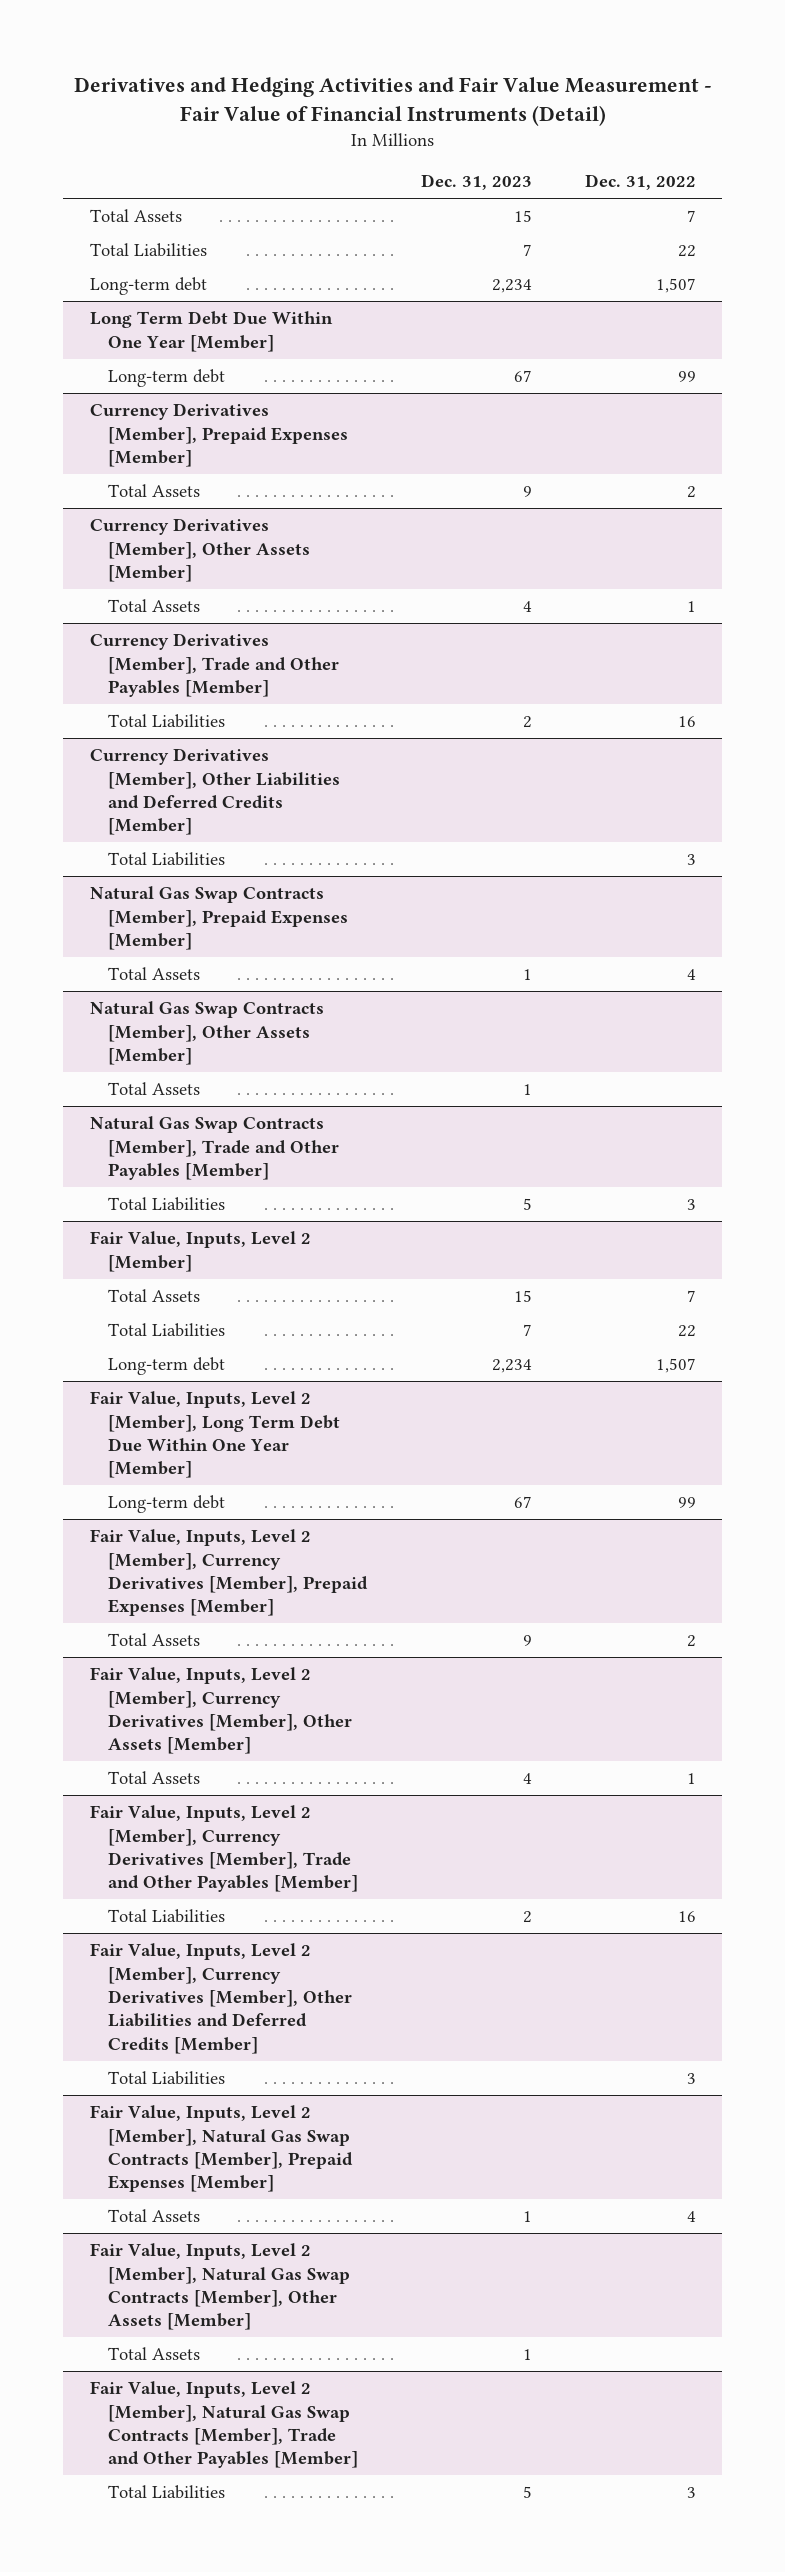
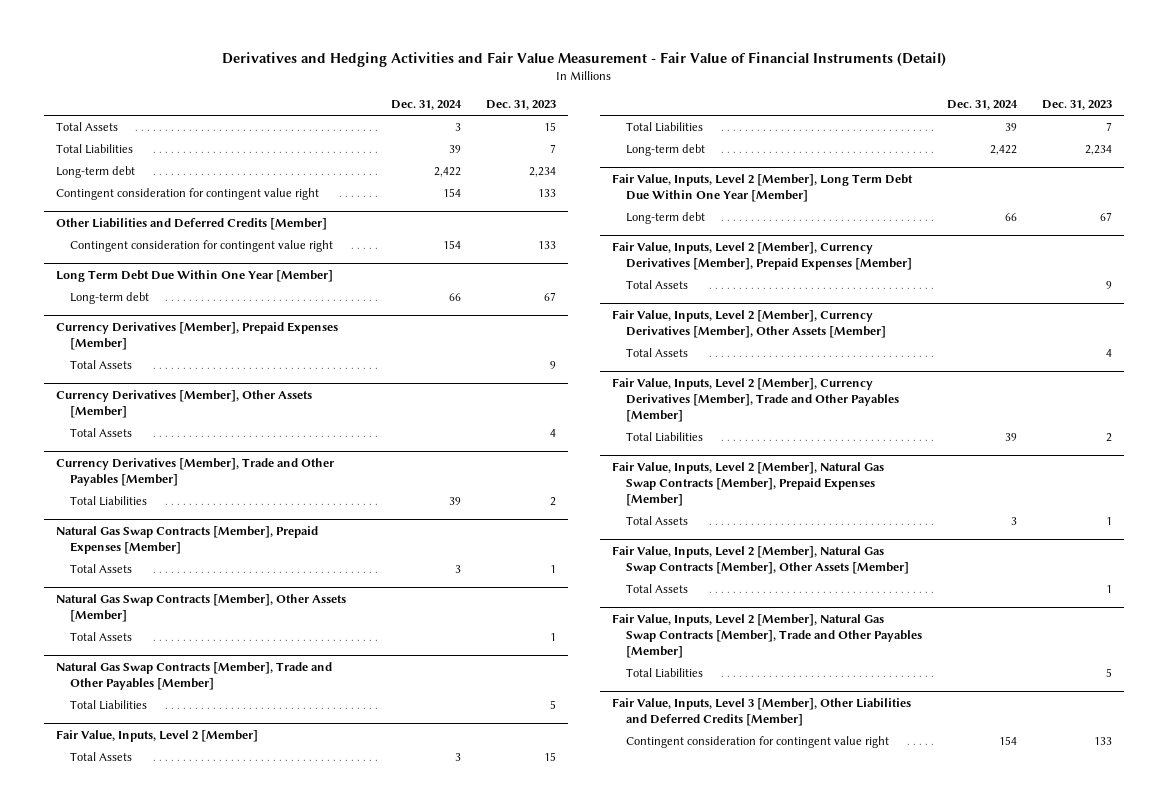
[584,174,696,191] Dec. 31, 2022 -> none
none -> [390,100,462,111] Dec. 31, 2024
none -> [56,188,320,201] Contingent consideration for contingent value right
none -> [56,218,328,231] Other Liabilities and Deferred Credits [Member]
none -> [69,240,333,253] Contingent consideration for contingent value right
[89,748,341,836] Currency Derivatives [Member], Other Liabilities and Deferred Credits [Member] -> none
[108,852,226,867] Total Liabilities -> none
[89,1943,353,2054] Fair Value, Inputs, Level 2 [Member], Currency Derivatives [Member], Other Liabilities and Deferred Credits [Member] -> none
[108,2071,226,2086] Total Liabilities -> none
none -> [612,698,912,726] Fair Value, Inputs, Level 3 [Member], Other Liabilities and Deferred Credits [Member]
none -> [625,736,889,749] Contingent consideration for contingent value right

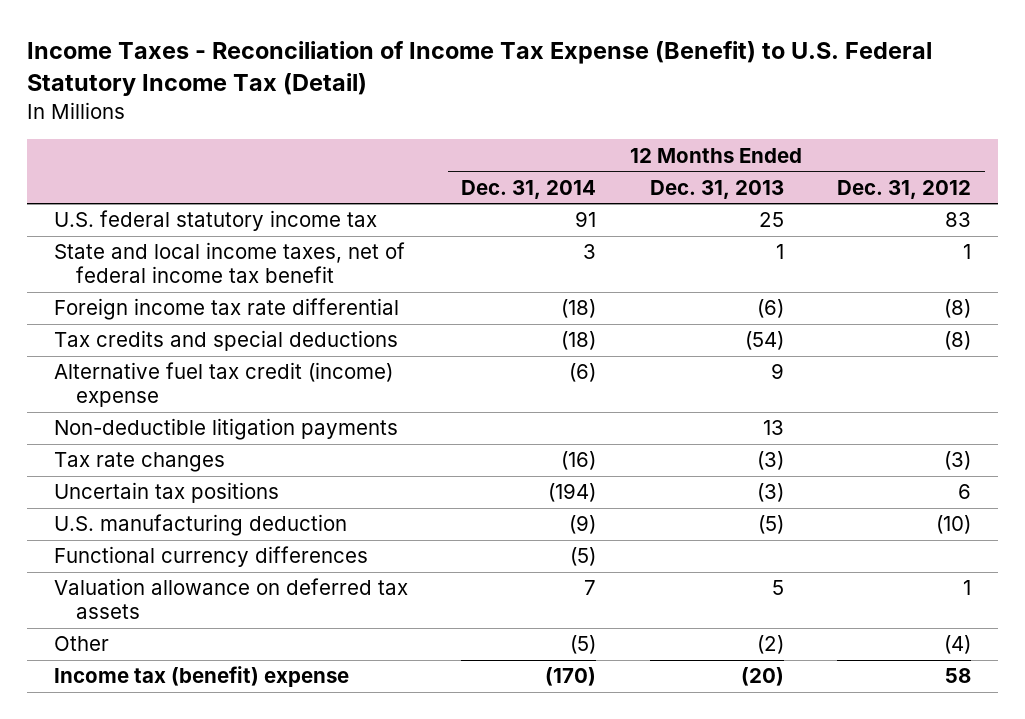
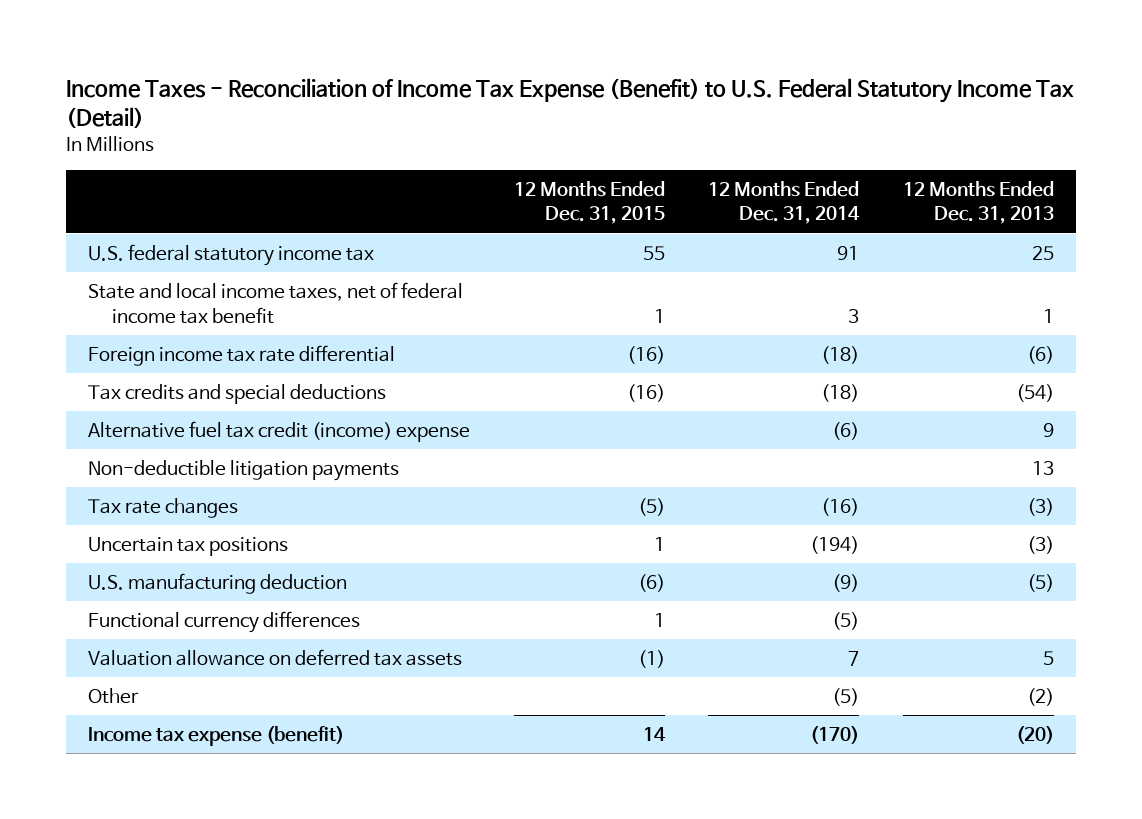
[837,179,972,199] Dec. 31, 2012 -> none
none -> [513,180,665,225] 12 Months Ended Dec. 31, 2015
[54,666,350,688] Income tax (benefit) expense -> [87,726,344,747] Income tax expense (benefit)

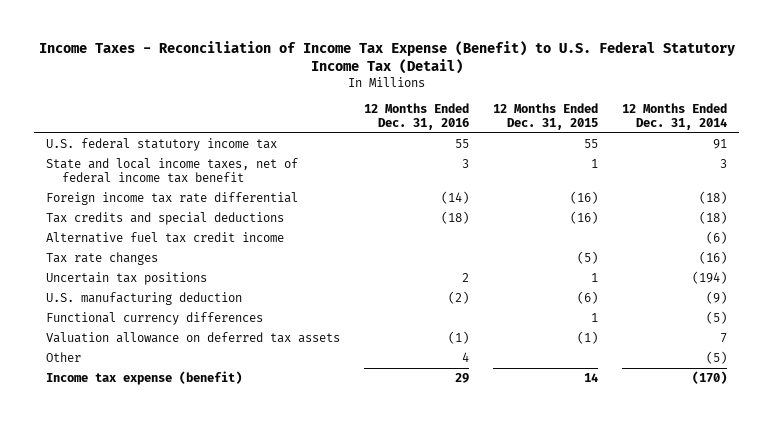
[903,180,1055,225] 12 Months Ended Dec. 31, 2013 -> none
none -> [364,102,470,131] 12 Months Ended Dec. 31, 2016
[87,460,399,482] Non-deductible litigation payments -> none
[87,421,470,443] Alternative fuel tax credit (income) expense -> [46,231,285,243] Alternative fuel tax credit income

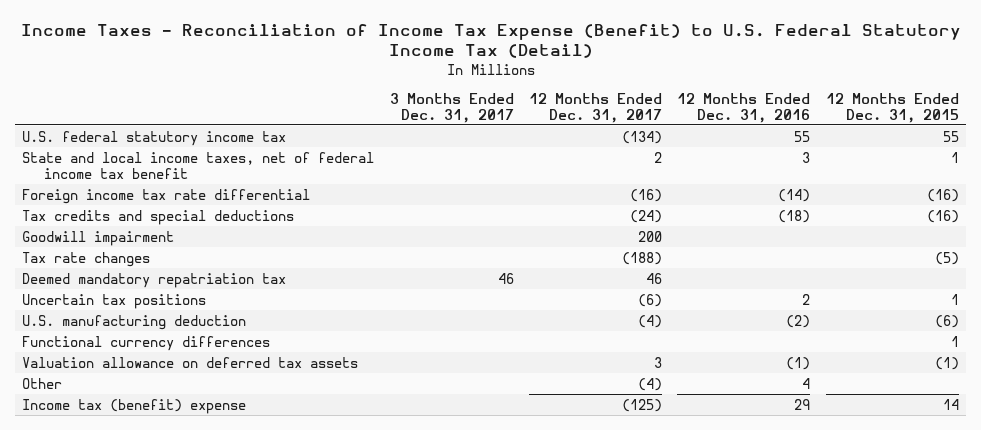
[621,102,727,131] 12 Months Ended Dec. 31, 2014 -> none
none -> [389,92,514,123] 3 Months Ended Dec. 31, 2017
none -> [529,92,663,123] 12 Months Ended Dec. 31, 2017
[46,231,285,243] Alternative fuel tax credit income -> none
none -> [22,230,175,246] Goodwill impairment
none -> [22,272,287,288] Deemed mandatory repatriation tax
[46,370,243,385] Income tax expense (benefit) -> [22,398,247,414] Income tax (benefit) expense

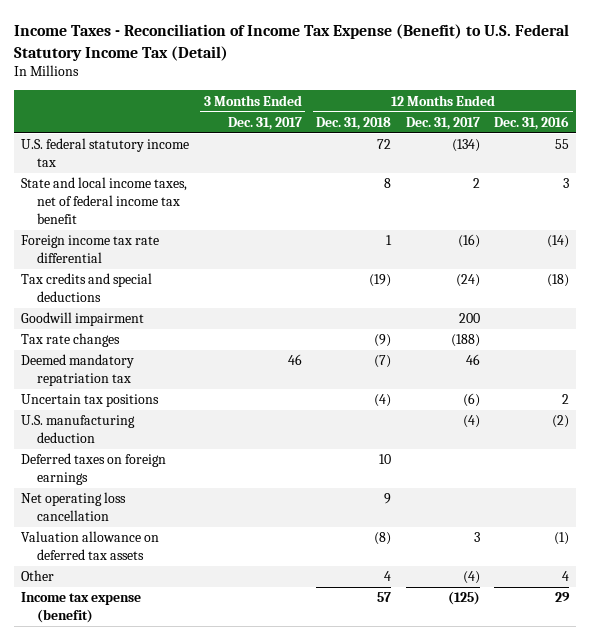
[825,92,959,123] 12 Months Ended Dec. 31, 2015 -> none
none -> [316,116,392,130] Dec. 31, 2018
[22,335,271,351] Functional currency differences -> none
none -> [21,453,167,486] Deferred taxes on foreign earnings
none -> [21,492,127,522] Net operating loss cancellation
[22,398,247,414] Income tax (benefit) expense -> [21,592,142,624] Income tax expense (benefit)

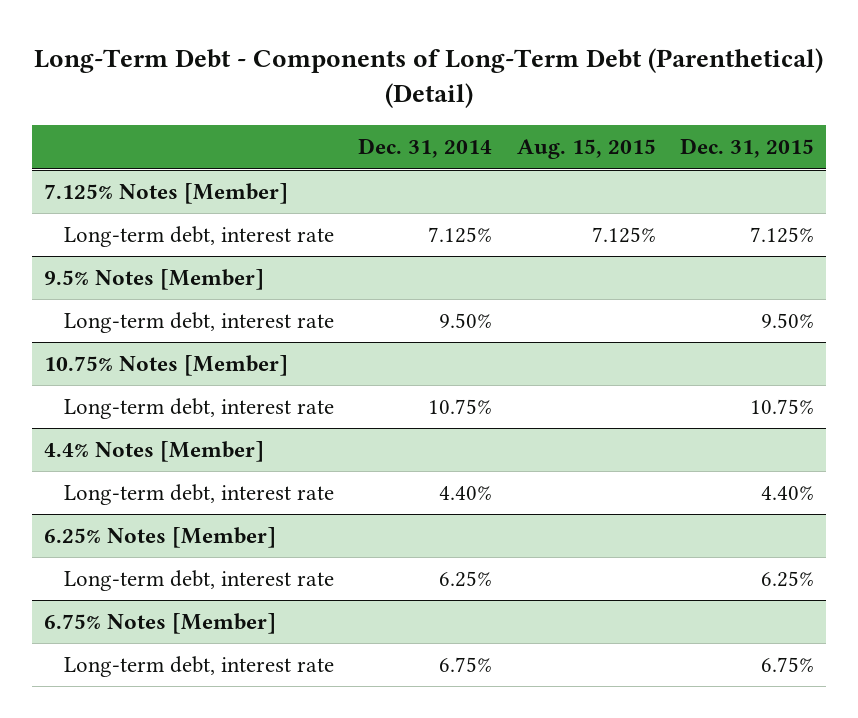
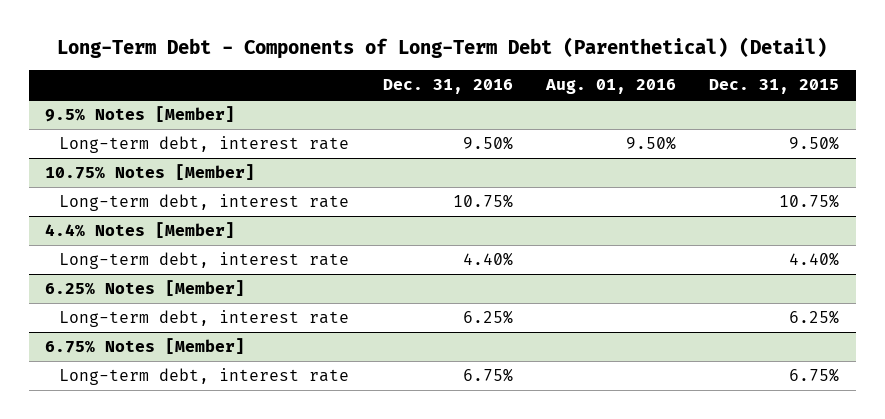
[358,138,493,159] Dec. 31, 2014 -> none
[516,139,656,160] Aug. 15, 2015 -> none
none -> [382,79,513,95] Dec. 31, 2016
none -> [545,79,677,95] Aug. 01, 2016
[43,183,288,205] 7.125% Notes [Member] -> none
[63,226,334,248] Long-term debt, interest rate -> none

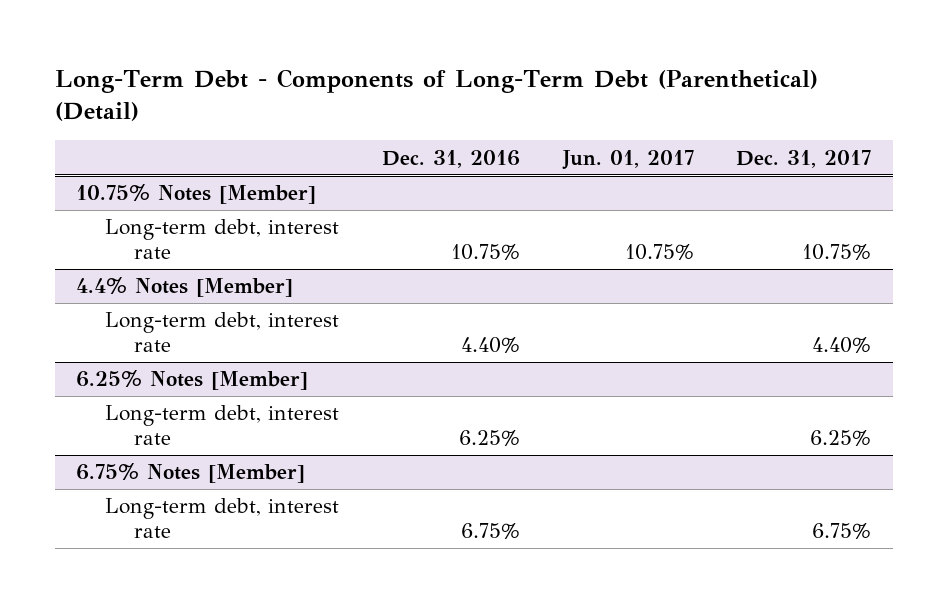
[545,79,677,95] Aug. 01, 2016 -> none
[709,79,840,95] Dec. 31, 2015 -> none
none -> [561,149,694,170] Jun. 01, 2017
none -> [736,149,872,168] Dec. 31, 2017
[45,106,236,123] 9.5% Notes [Member] -> none
[59,136,350,154] Long-term debt, interest rate -> none

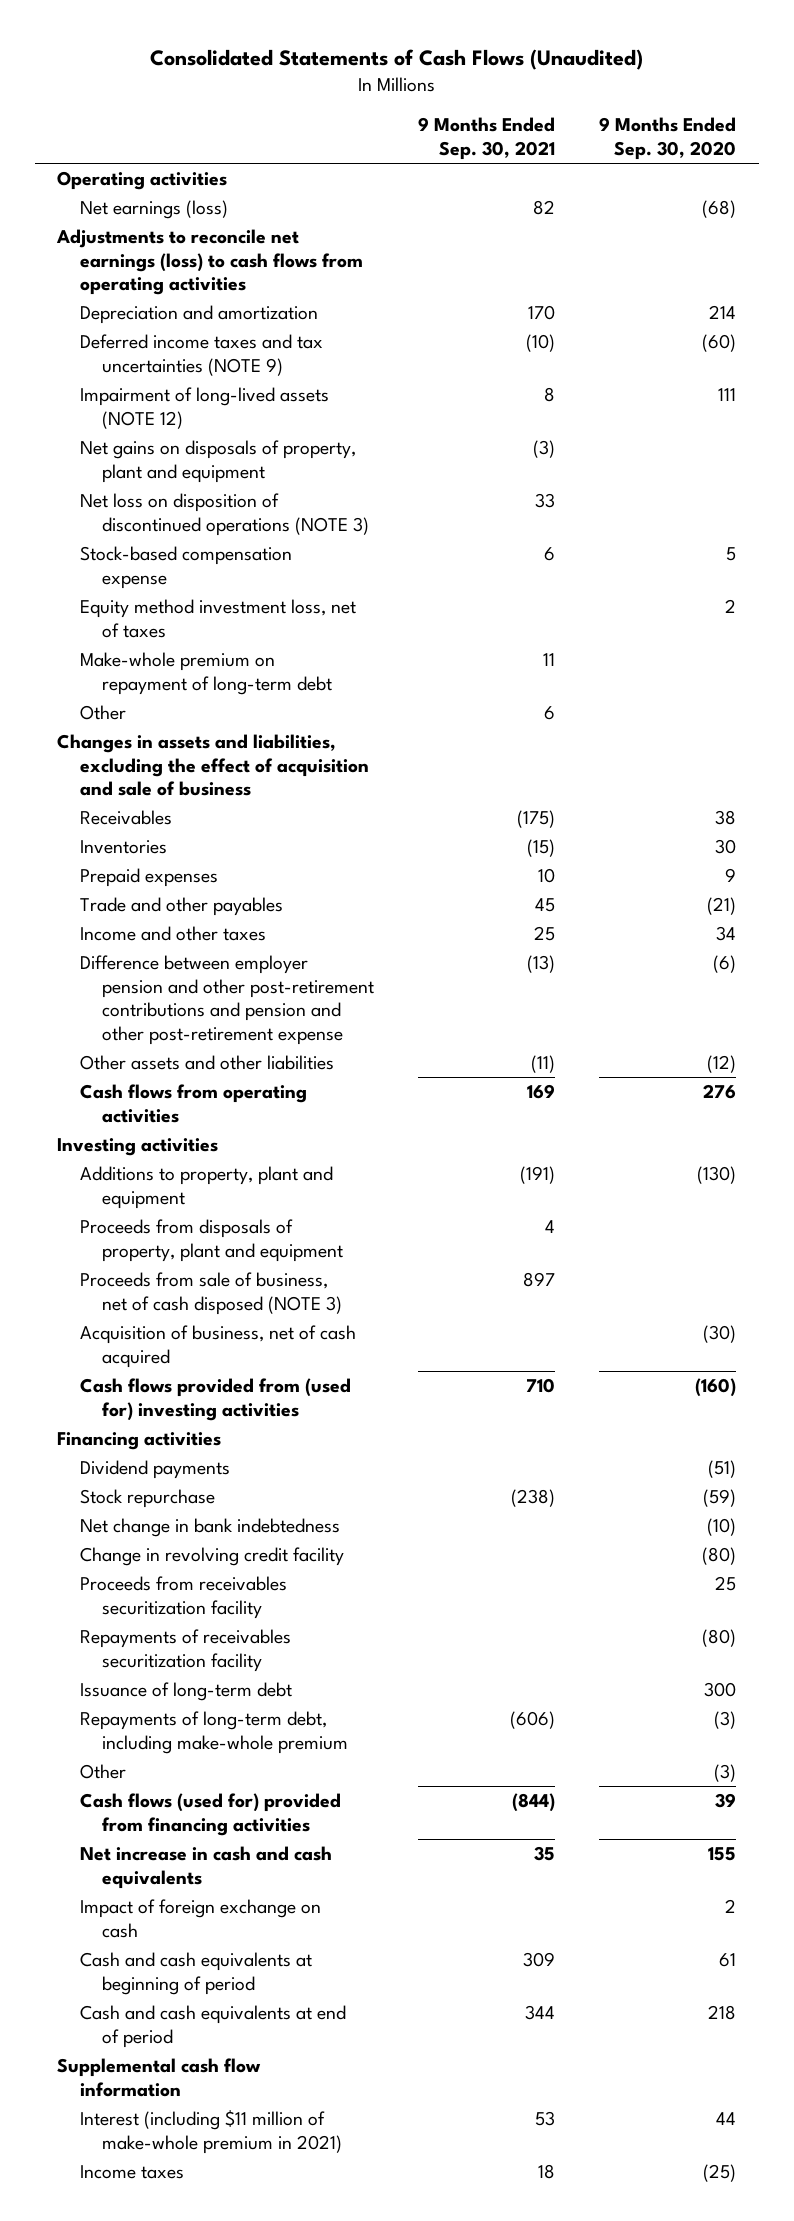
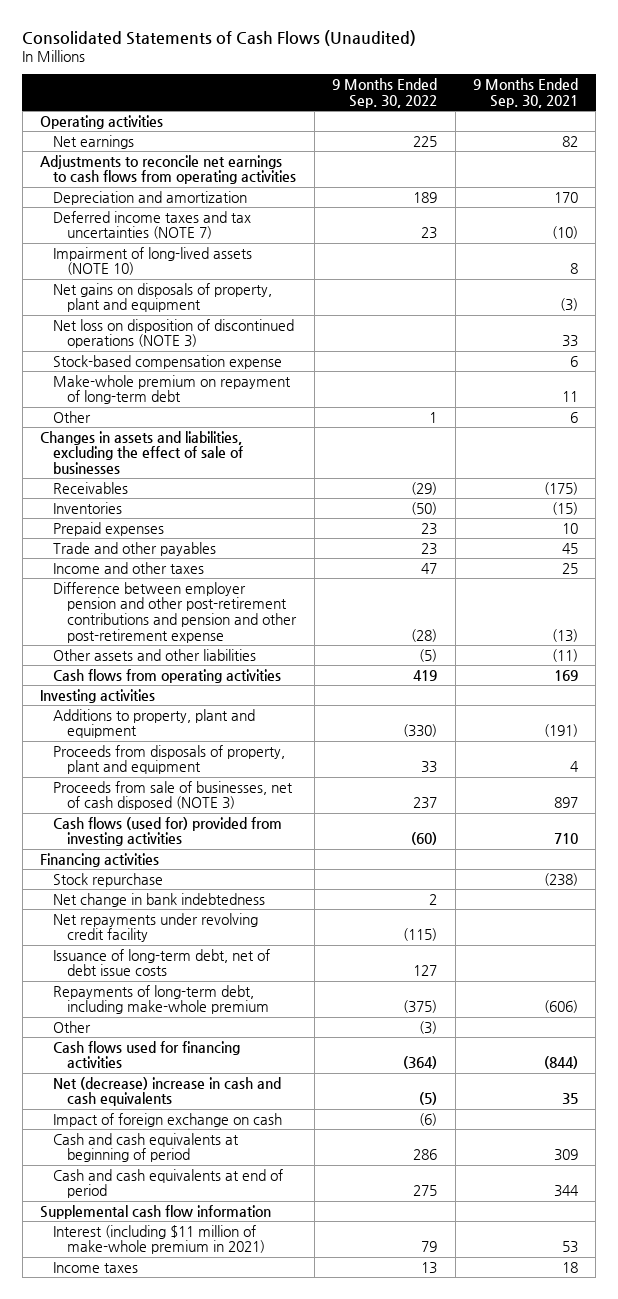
[599,117,737,161] 9 Months Ended Sep. 30, 2020 -> none
none -> [332,78,438,108] 9 Months Ended Sep. 30, 2022
[79,199,228,219] Net earnings (loss) -> [53,134,135,149] Net earnings
[56,228,363,296] Adjustments to reconcile net earnings (loss) to cash flows from operating activities -> [40,154,297,185] Adjustments to reconcile net earnings to cash flows from operating activities
[79,333,323,376] Deferred income taxes and tax uncertainties (NOTE 9) -> [53,210,252,240] Deferred income taxes and tax uncertainties (NOTE 7)
[79,386,329,429] Impairment of long-lived assets (NOTE 12) -> [53,246,253,276] Impairment of long-lived assets (NOTE 10)
[79,598,356,638] Equity method investment loss, net of taxes -> none
[57,733,369,797] Changes in assets and liabilities, excluding the effect of acquisition and sale of business -> [40,430,244,475] Changes in assets and liabilities, excluding the effect of sale of businesses
[79,1324,356,1368] Acquisition of business, net of cash acquired -> none
[79,1271,343,1315] Proceeds from sale of business, net of cash disposed (NOTE 3) -> [53,780,294,811] Proceeds from sale of businesses, net of cash disposed (NOTE 3)
[79,1377,351,1421] Cash flows provided from (used for) investing activities -> [53,816,283,847] Cash flows (used for) provided from investing activities
[79,1459,230,1479] Dividend payments -> none
[79,1575,287,1619] Proceeds from receivables securitization facility -> none
[79,1628,291,1672] Repayments of receivables securitization facility -> none
[79,1546,344,1566] Change in revolving credit facility -> [53,912,259,943] Net repayments under revolving credit facility
[79,1681,292,1701] Issuance of long-term debt -> [53,948,271,977] Issuance of long-term debt, net of debt issue costs
[79,1792,341,1836] Cash flows (used for) provided from financing activities -> [53,1040,241,1069] Cash flows used for financing activities
[79,1845,332,1889] Net increase in cash and cash equivalents -> [53,1076,282,1107] Net (decrease) increase in cash and cash equivalents

